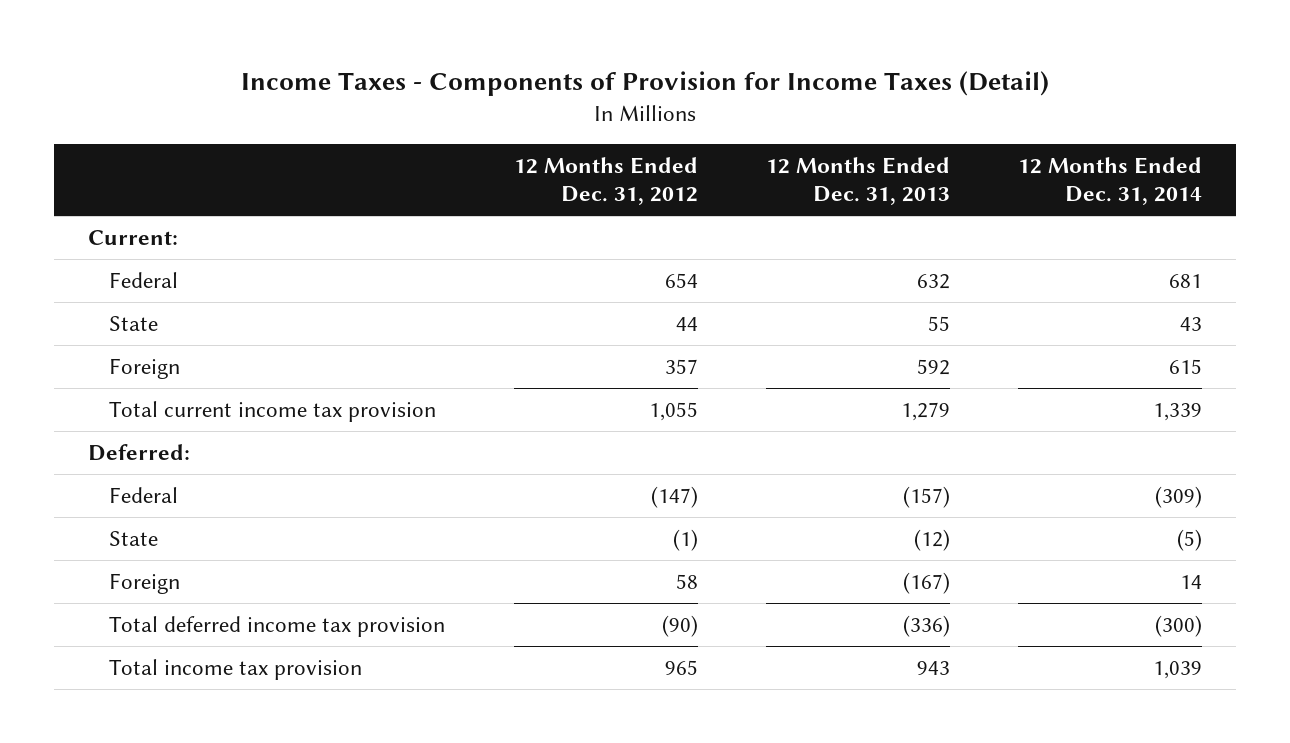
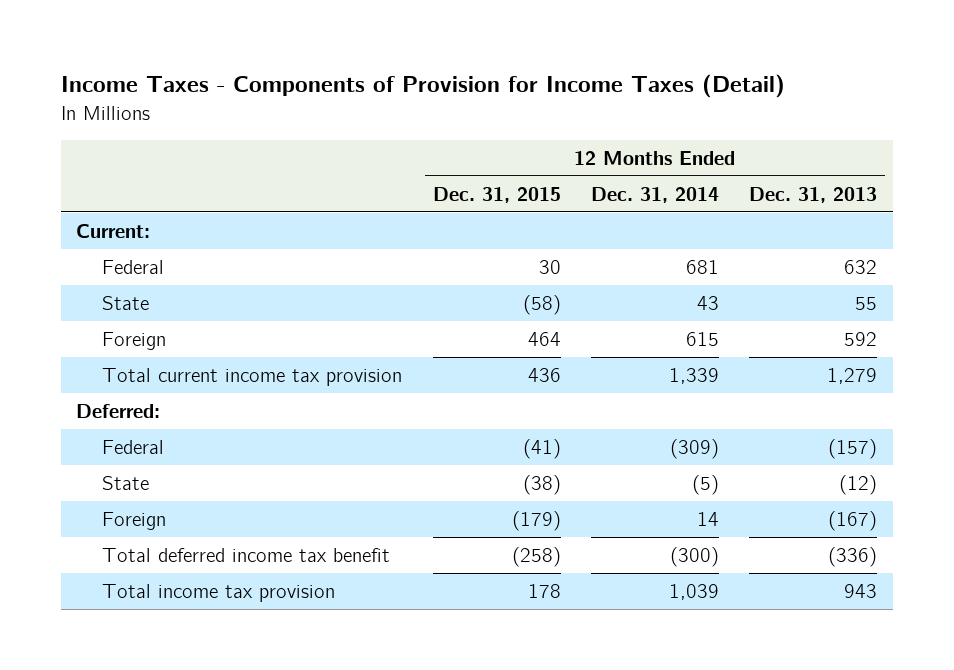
[513,156,698,205] 12 Months Ended Dec. 31, 2012 -> none
none -> [432,186,561,203] Dec. 31, 2015
[109,615,446,637] Total deferred income tax provision -> [102,547,391,562] Total deferred income tax benefit

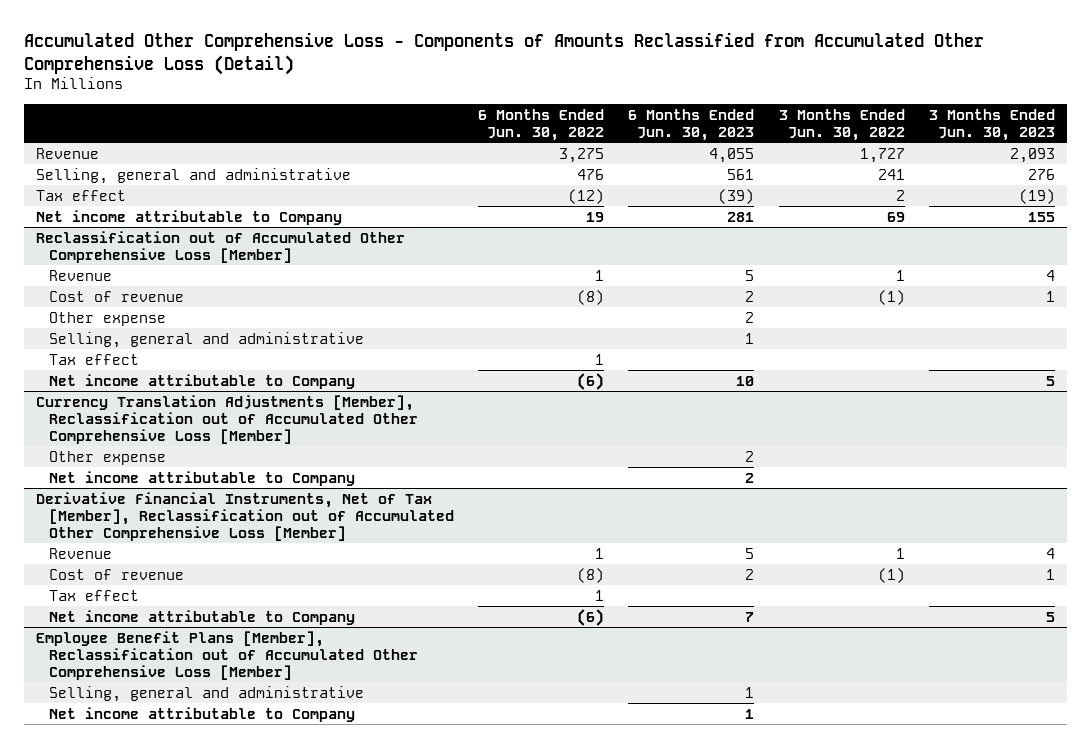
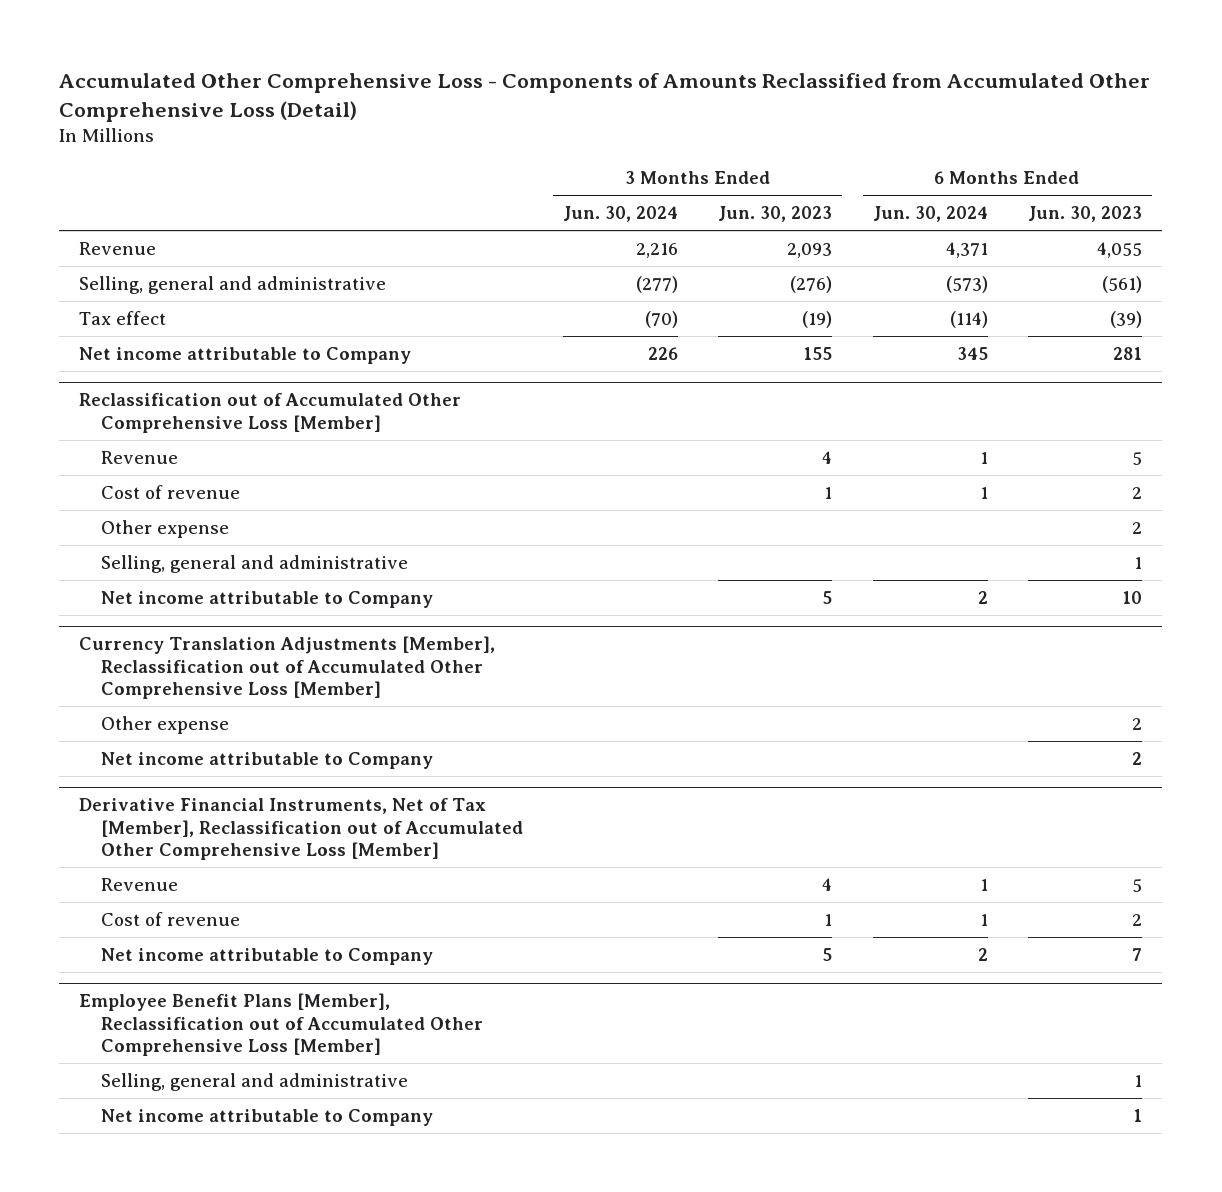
[477,108,604,141] 6 Months Ended Jun. 30, 2022 -> none
[778,108,905,141] 3 Months Ended Jun. 30, 2022 -> none
none -> [562,206,678,223] Jun. 30, 2024
none -> [872,206,988,223] Jun. 30, 2024
[727,168,755,180] 561 -> [1102,275,1143,293] (561)
[1027,168,1055,180] 276 -> [790,275,833,293] (276)
[48,353,139,365] Tax effect -> none
[48,589,139,601] Tax effect -> none

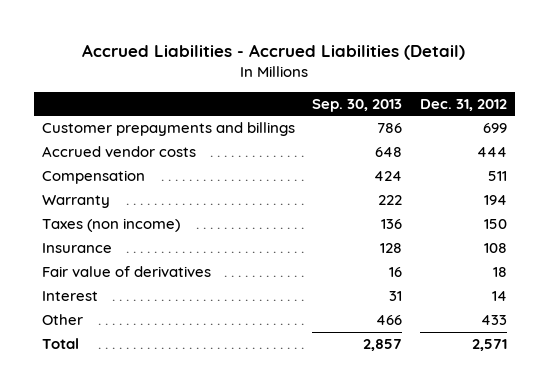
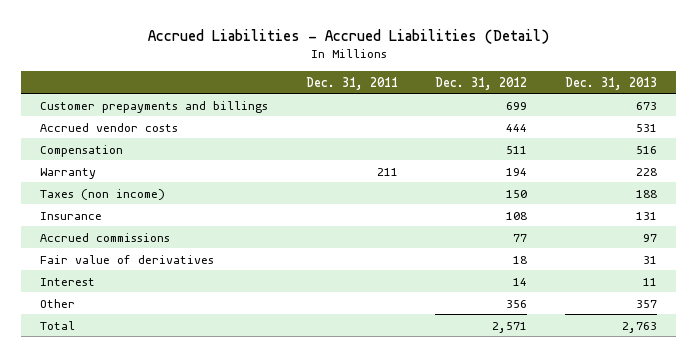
[312,98,403,112] Sep. 30, 2013 -> none
none -> [305,76,398,90] Dec. 31, 2011
none -> [564,76,657,90] Dec. 31, 2013
none -> [40,232,171,242] Accrued commissions
[480,315,507,326] 433 -> [506,299,528,308] 356

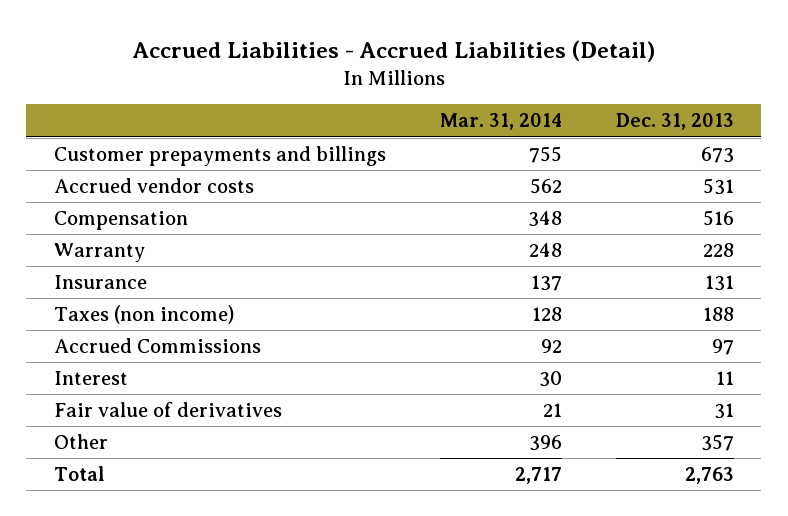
[305,76,398,90] Dec. 31, 2011 -> none
[435,76,528,90] Dec. 31, 2012 -> none
none -> [439,113,562,131] Mar. 31, 2014
[40,188,166,200] Taxes (non income) -> [53,304,234,324] Taxes (non income)
[40,232,171,242] Accrued commissions -> [53,337,261,353] Accrued Commissions
[40,254,215,264] Fair value of derivatives -> [53,401,282,417] Fair value of derivatives

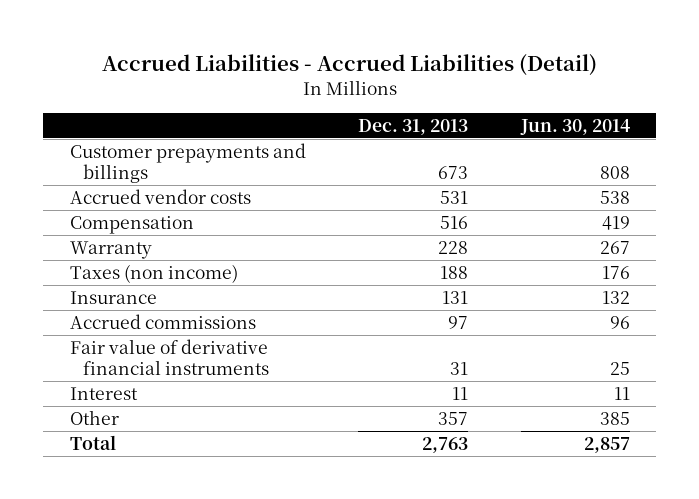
[439,113,562,131] Mar. 31, 2014 -> none
none -> [519,118,630,135] Jun. 30, 2014
[53,274,147,289] Insurance -> [69,290,157,304] Insurance
[53,337,261,353] Accrued Commissions -> [69,313,256,329] Accrued commissions
none -> [69,338,269,375] Fair value of derivative financial instruments
[53,401,282,417] Fair value of derivatives -> none

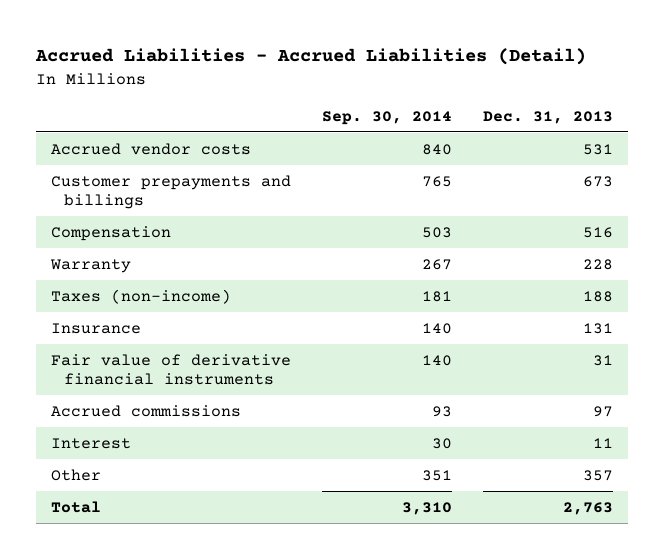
[519,118,630,135] Jun. 30, 2014 -> none
none -> [322,110,453,125] Sep. 30, 2014
[69,142,306,183] Customer prepayments and billings -> [51,174,292,209] Customer prepayments and billings
[69,263,238,283] Taxes (non income) -> [51,288,232,304] Taxes (non-income)
[69,313,256,329] Accrued commissions -> [51,404,242,417] Accrued commissions

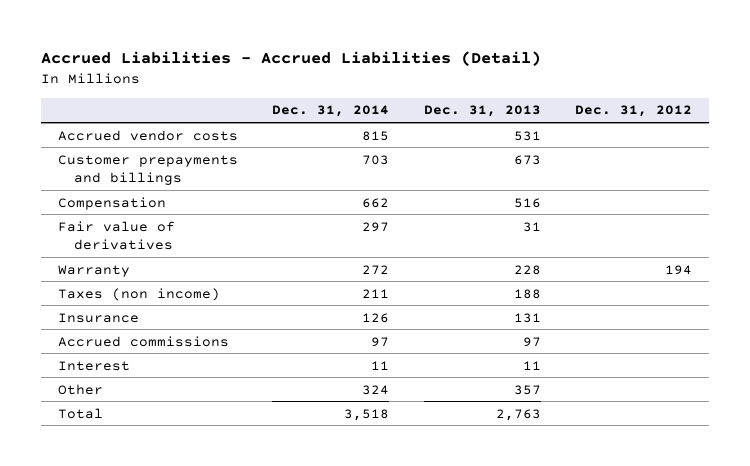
[322,110,453,125] Sep. 30, 2014 -> none
none -> [272,105,390,118] Dec. 31, 2014
none -> [575,105,693,118] Dec. 31, 2012
none -> [57,220,175,251] Fair value of derivatives
[51,288,232,304] Taxes (non-income) -> [57,287,220,301] Taxes (non income)
[51,353,292,385] Fair value of derivative financial instruments -> none

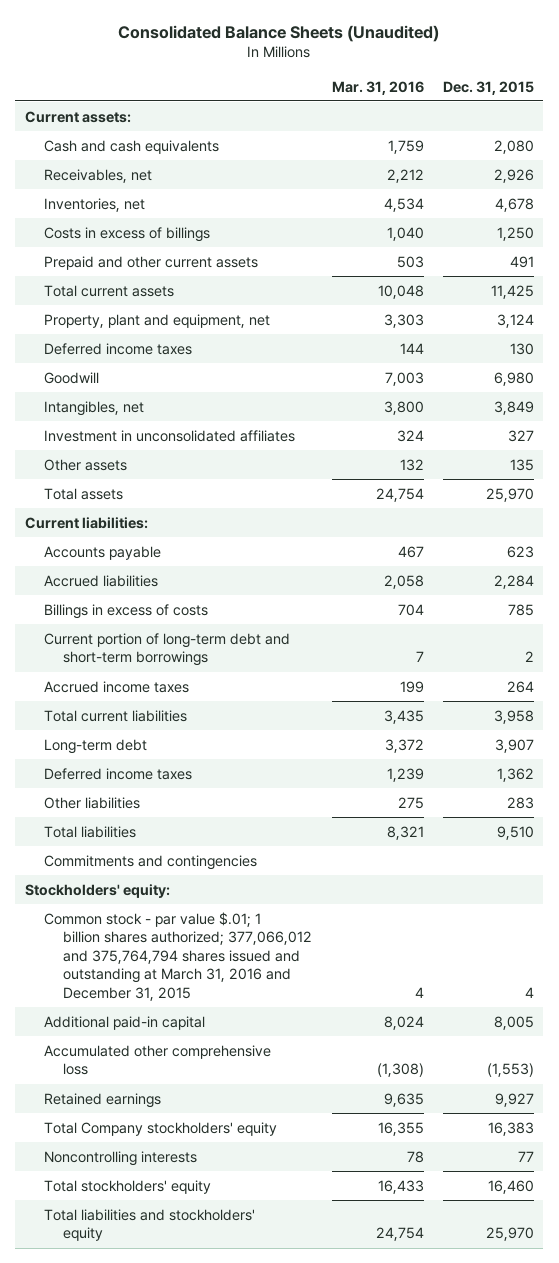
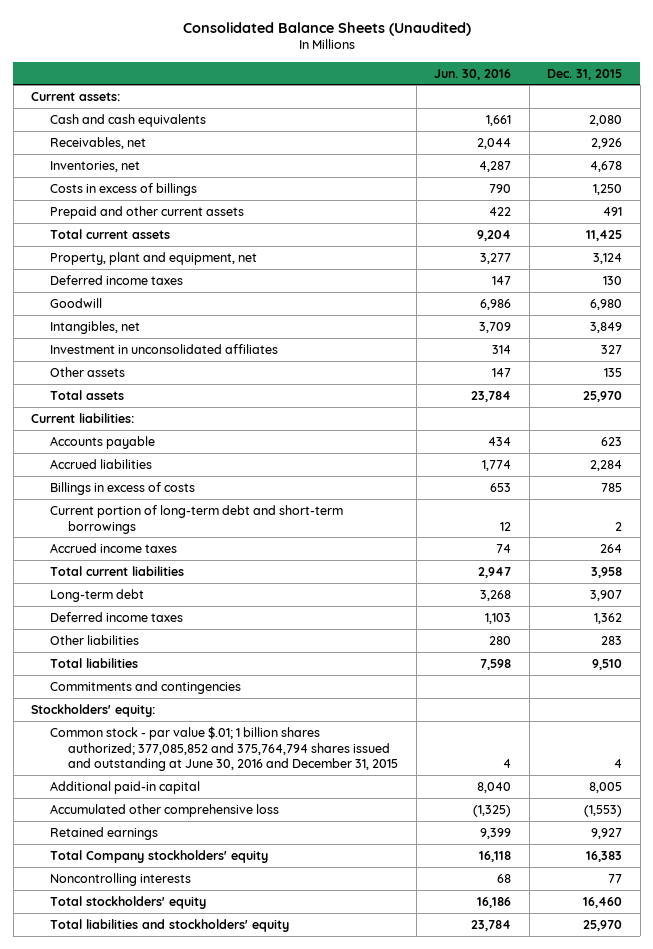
[331,80,424,95] Mar. 31, 2016 -> none
none -> [434,68,512,80] Jun. 30, 2016
[44,911,313,1001] Common stock - par value $.01; 1 billion shares authorized; 377,066,012 and 375,764,794 shares issued and outstanding at March 31, 2016 and December 31, 2015 -> [49,725,399,772] Common stock - par value $.01; 1 billion shares authorized; 377,085,852 and 375,764,794 shares issued and outstanding at June 30, 2016 and December 31, 2015

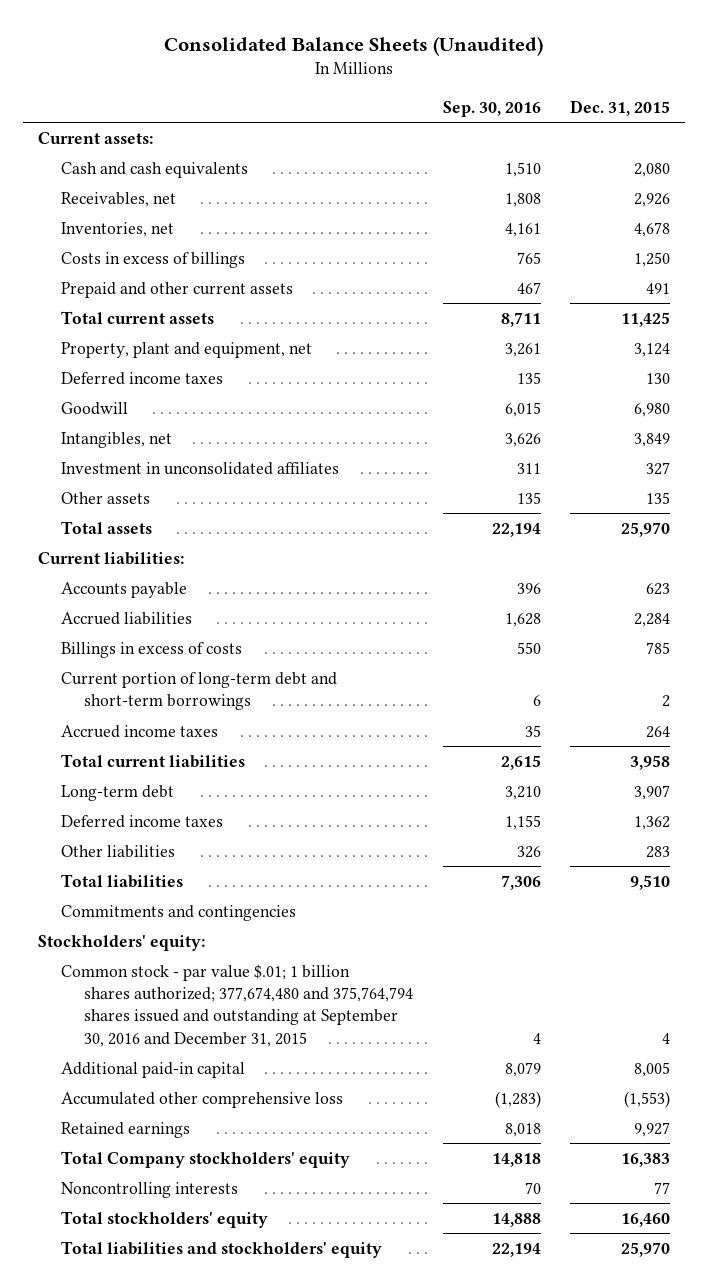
[434,68,512,80] Jun. 30, 2016 -> none
none -> [442,101,541,118] Sep. 30, 2016
[49,725,399,772] Common stock - par value $.01; 1 billion shares authorized; 377,085,852 and 375,764,794 shares issued and outstanding at June 30, 2016 and December 31, 2015 -> [60,963,414,1047] Common stock - par value $.01; 1 billion shares authorized; 377,674,480 and 375,764,794 shares issued and outstanding at September 30, 2016 and December 31, 2015

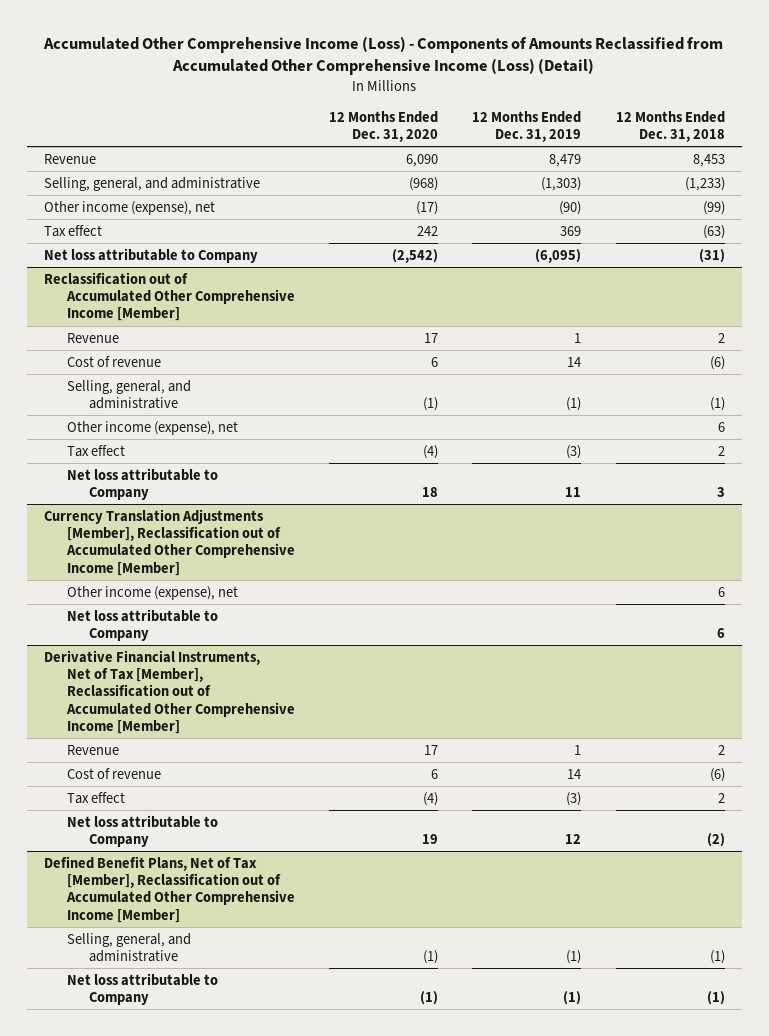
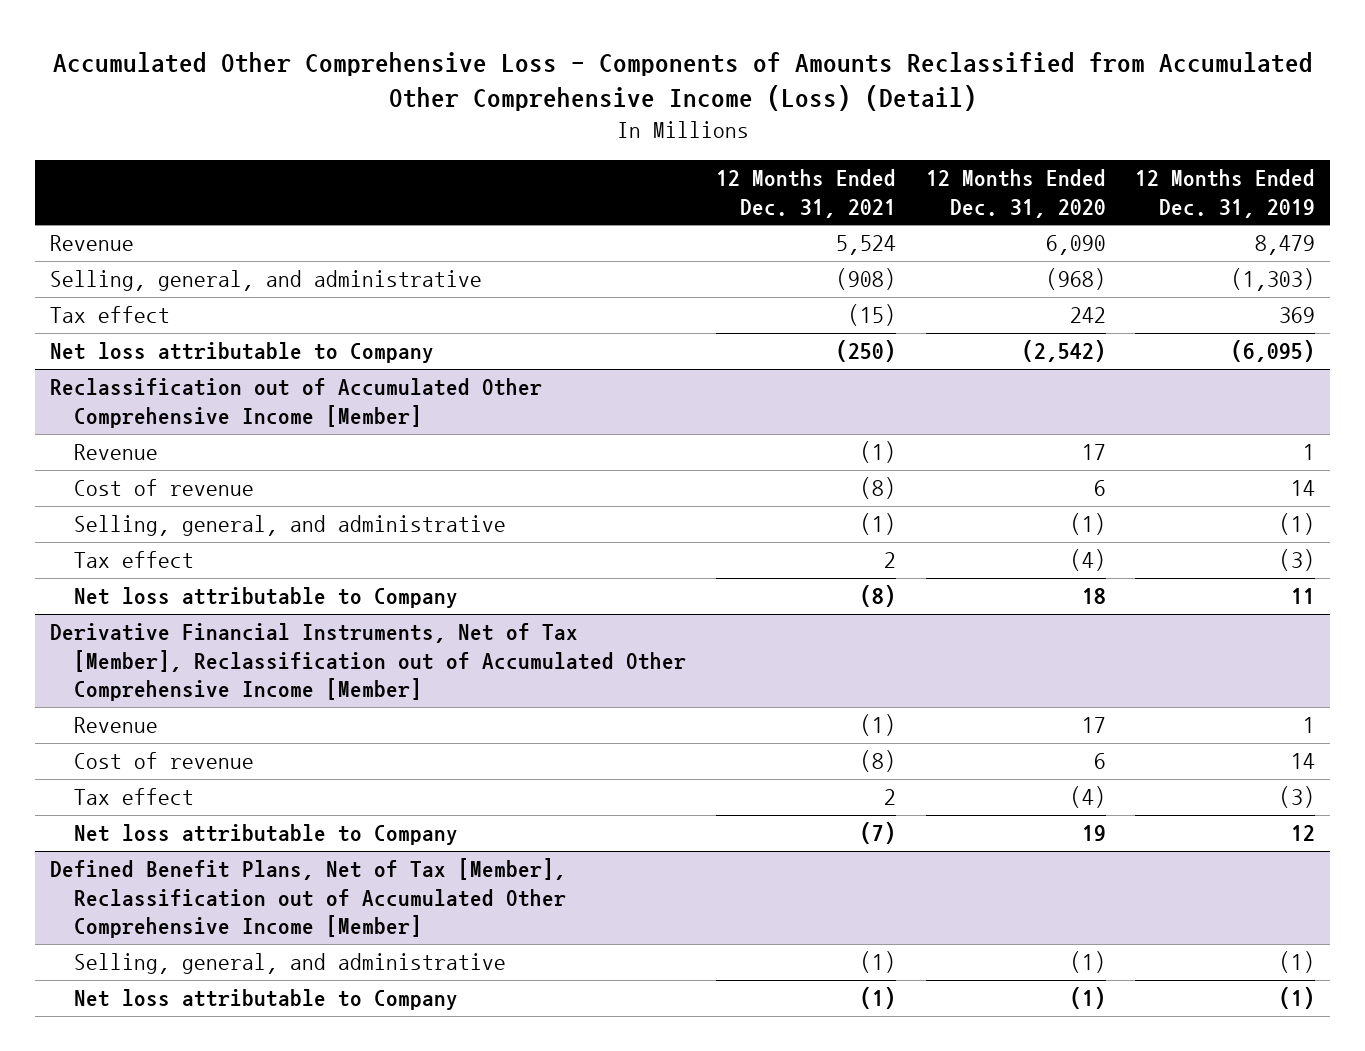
[43,36,724,76] Accumulated Other Comprehensive Income (Loss) - Components of Amounts Reclassified from Accumulated Other Comprehensive Income (Loss) (Detail) -> [52,51,1313,112] Accumulated Other Comprehensive Loss - Components of Amounts Reclassified from Accumulated Other Comprehensive Income (Loss) (Detail)
[615,110,725,142] 12 Months Ended Dec. 31, 2018 -> none
none -> [715,169,896,218] 12 Months Ended Dec. 31, 2021
[44,200,216,215] Other income (expense), net -> none
[66,420,238,435] Other income (expense), net -> none
[44,508,295,576] Currency Translation Adjustments [Member], Reclassification out of Accumulated Other Comprehensive Income [Member] -> none
[66,585,238,600] Other income (expense), net -> none
[66,608,218,641] Net loss attributable to Company -> none

